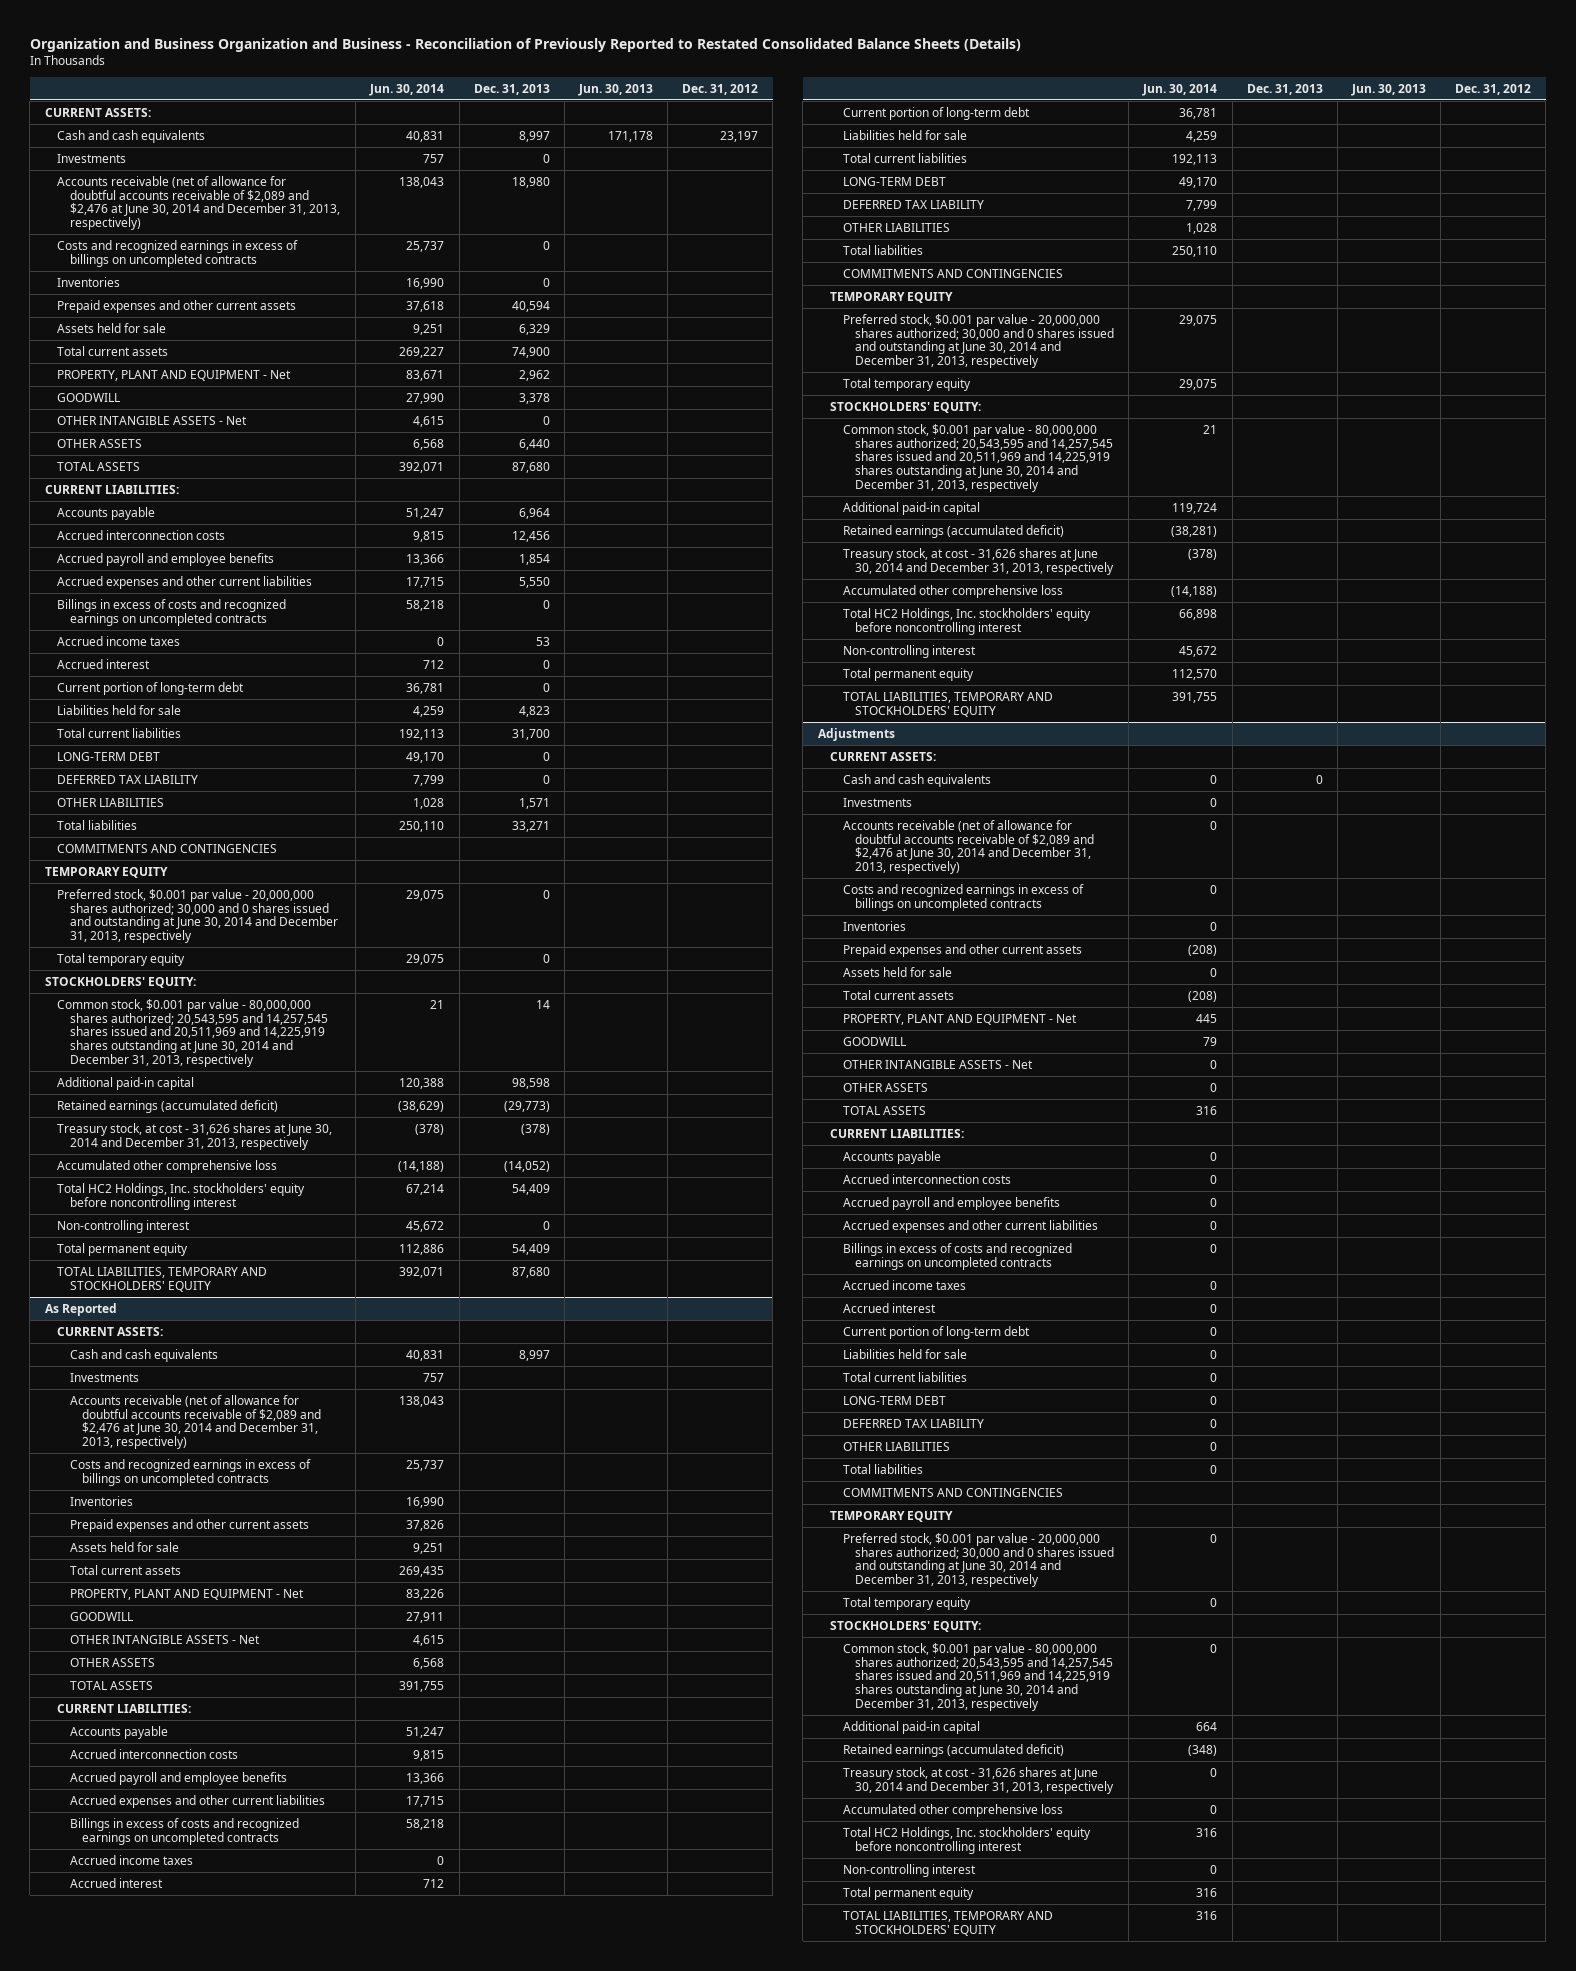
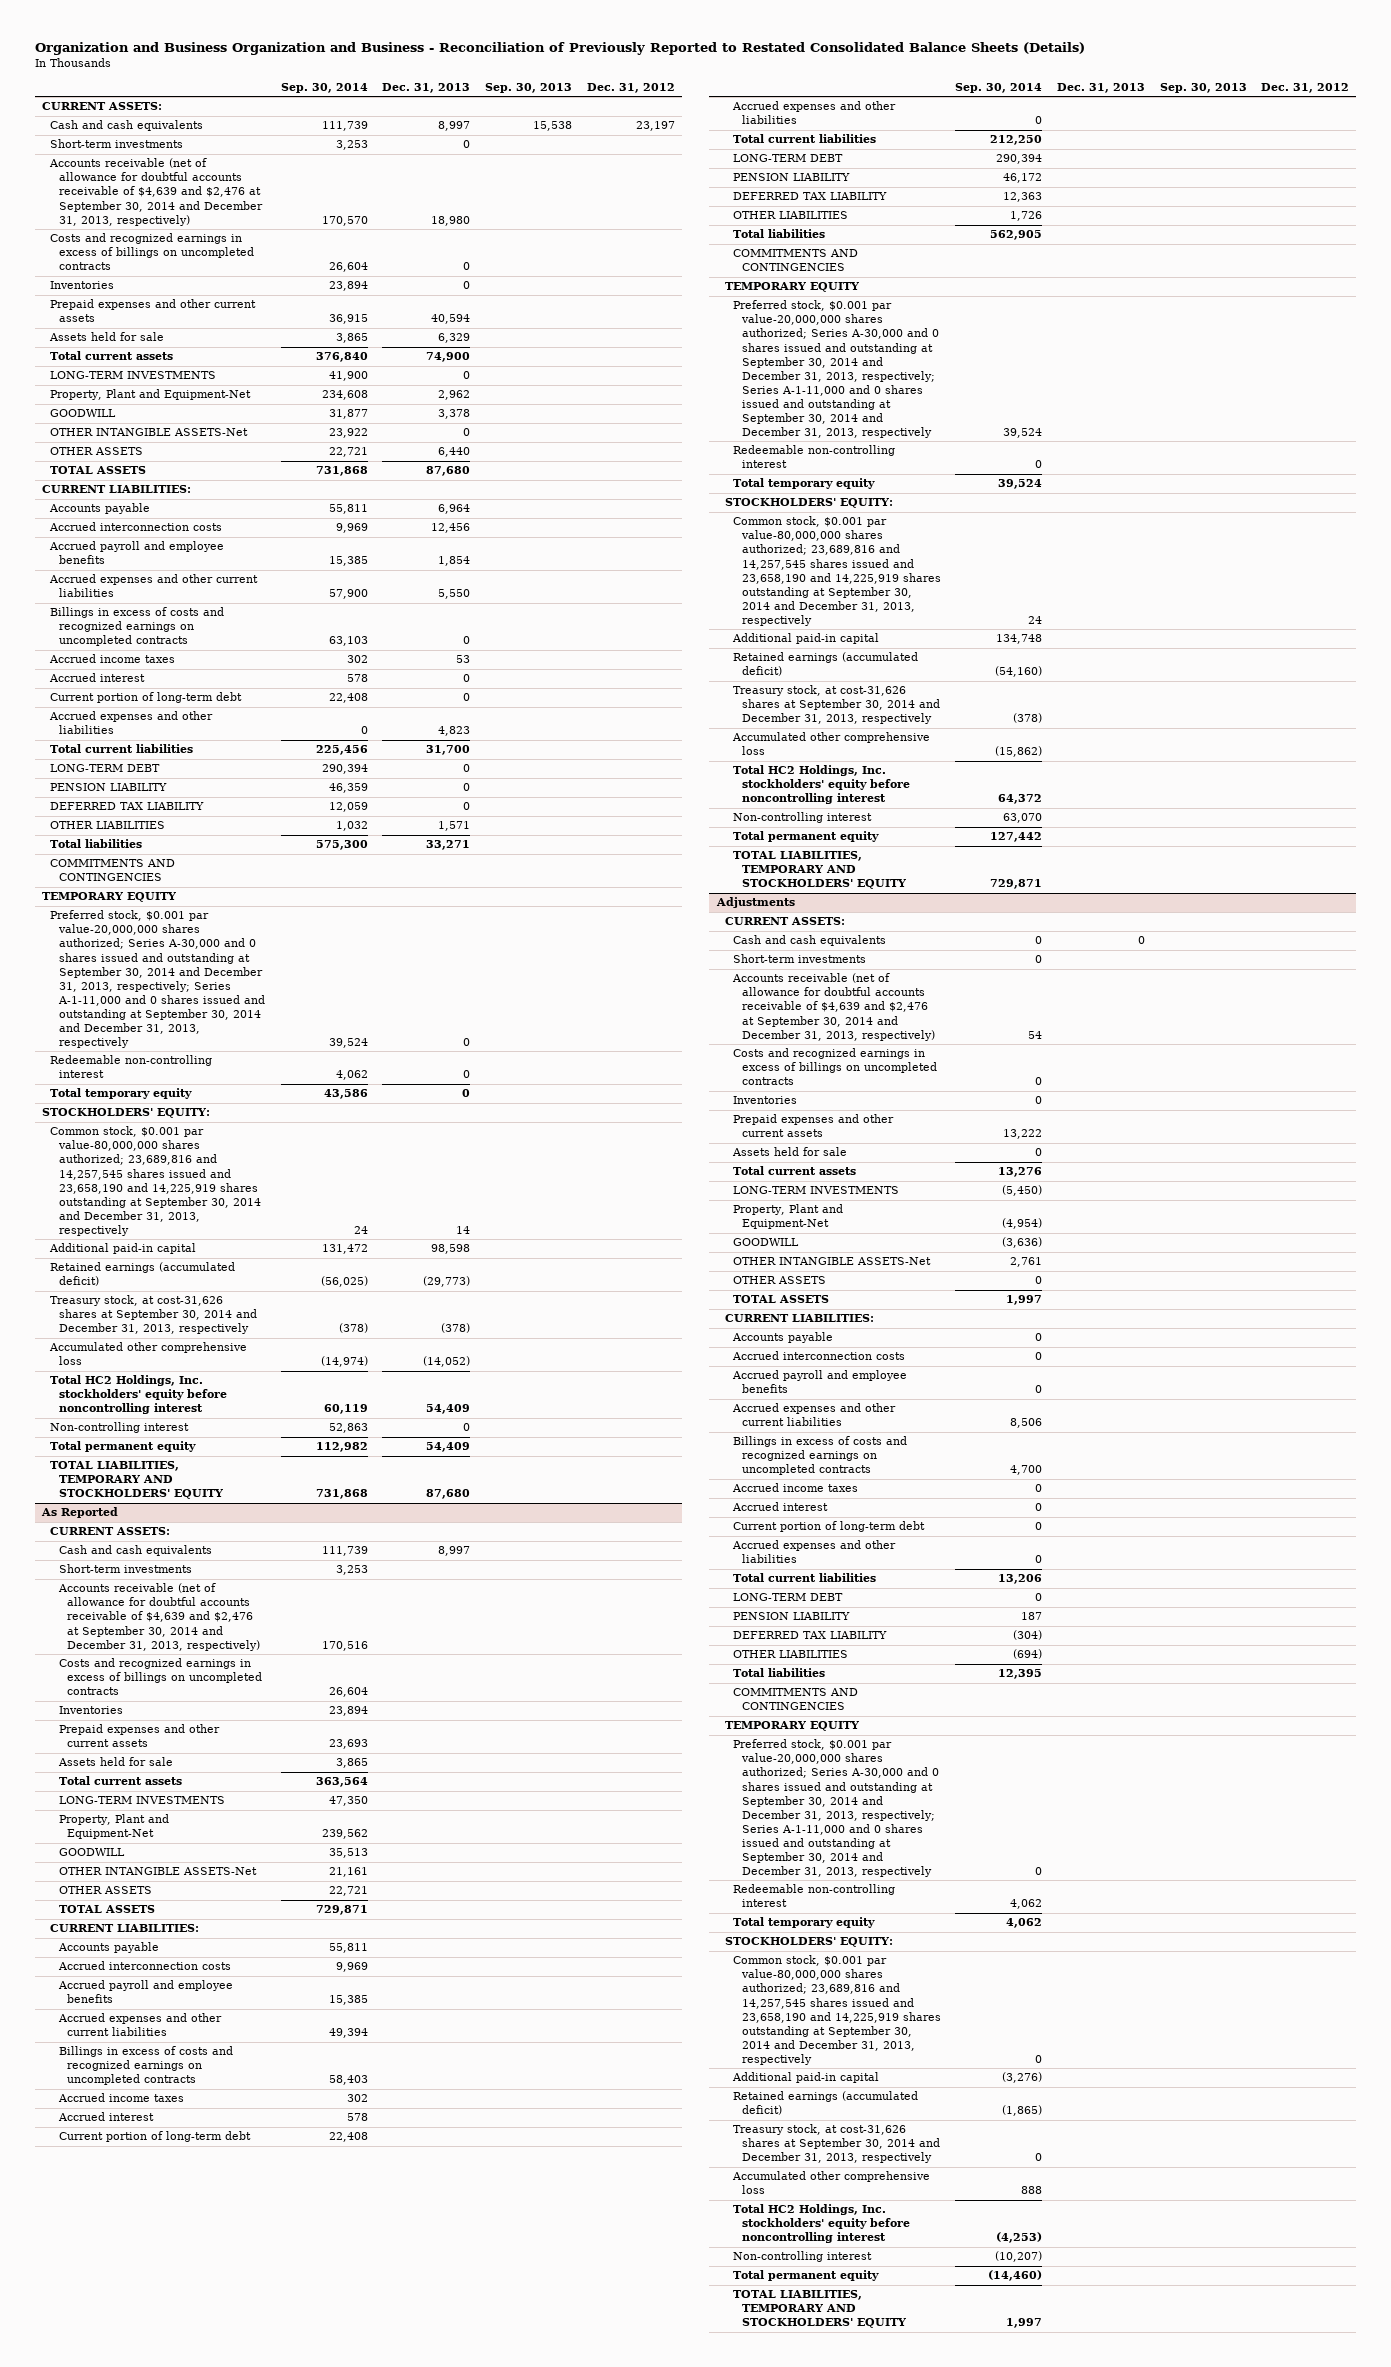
[369,83,445,96] Jun. 30, 2014 -> none
[577,83,653,96] Jun. 30, 2013 -> none
none -> [280,82,368,93] Sep. 30, 2014
none -> [484,82,572,93] Sep. 30, 2013
[57,153,127,163] Investments -> none
none -> [50,139,184,149] Short-term investments
[57,175,340,231] Accounts receivable (net of allowance for doubtful accounts receivable of $2,089 and $2,476 at June 30, 2014 and December 31, 2013, respectively) -> [49,158,263,226] Accounts receivable (net of allowance for doubtful accounts receivable of $4,639 and $2,476 at September 30, 2014 and December 31, 2013, respectively)
none -> [50,371,217,380] LONG-TERM INVESTMENTS
[57,369,292,381] PROPERTY, PLANT AND EQUIPMENT - Net -> [50,389,252,401] Property, Plant and Equipment-Net
[57,415,248,425] OTHER INTANGIBLE ASSETS - Net -> [50,428,249,437] OTHER INTANGIBLE ASSETS-Net
[57,704,182,715] Liabilities held for sale -> [49,711,214,735] Accrued expenses and other liabilities
none -> [50,783,168,792] PENSION LIABILITY
[57,888,338,944] Preferred stock, $0.001 par value - 20,000,000 shares authorized; 30,000 and 0 shares issued and outstanding at June 30, 2014 and December 31, 2013, respectively -> [50,910,265,1048] Preferred stock, $0.001 par value-20,000,000 shares authorized; Series A-30,000 and 0 shares issued and outstanding at September 30, 2014 and December 31, 2013, respectively; Series A-1-11,000 and 0 shares issued and outstanding at September 30, 2014 and December 31, 2013, respectively
none -> [50,1055,213,1079] Redeemable non-controlling interest
[57,998,328,1068] Common stock, $0.001 par value - 80,000,000 shares authorized; 20,543,595 and 14,257,545 shares issued and 20,511,969 and 14,225,919 shares outstanding at June 30, 2014 and December 31, 2013, respectively -> [50,1126,261,1236] Common stock, $0.001 par value-80,000,000 shares authorized; 23,689,816 and 14,257,545 shares issued and 23,658,190 and 14,225,919 shares outstanding at September 30, 2014 and December 31, 2013, respectively
[57,1122,333,1150] Treasury stock, at cost - 31,626 shares at June 30, 2014 and December 31, 2013, respectively -> [50,1295,257,1335] Treasury stock, at cost-31,626 shares at September 30, 2014 and December 31, 2013, respectively
[69,1372,139,1382] Investments -> none
none -> [58,1564,192,1574] Short-term investments
[69,1394,322,1450] Accounts receivable (net of allowance for doubtful accounts receivable of $2,089 and $2,476 at June 30, 2014 and December 31, 2013, respectively) -> [57,1583,261,1651] Accounts receivable (net of allowance for doubtful accounts receivable of $4,639 and $2,476 at September 30, 2014 and December 31, 2013, respectively)
none -> [58,1796,225,1805] LONG-TERM INVESTMENTS
[69,1588,304,1600] PROPERTY, PLANT AND EQUIPMENT - Net -> [58,1814,169,1840] Property, Plant and Equipment-Net
[69,1634,260,1644] OTHER INTANGIBLE ASSETS - Net -> [58,1867,257,1876] OTHER INTANGIBLE ASSETS-Net
[842,129,967,140] Liabilities held for sale -> none
none -> [732,101,897,125] Accrued expenses and other liabilities
none -> [733,173,851,182] PENSION LIABILITY
[842,313,1115,369] Preferred stock, $0.001 par value - 20,000,000 shares authorized; 30,000 and 0 shares issued and outstanding at June 30, 2014 and December 31, 2013, respectively -> [733,300,939,438] Preferred stock, $0.001 par value-20,000,000 shares authorized; Series A-30,000 and 0 shares issued and outstanding at September 30, 2014 and December 31, 2013, respectively; Series A-1-11,000 and 0 shares issued and outstanding at September 30, 2014 and December 31, 2013, respectively
none -> [733,445,896,469] Redeemable non-controlling interest
[842,423,1114,493] Common stock, $0.001 par value - 80,000,000 shares authorized; 20,543,595 and 14,257,545 shares issued and 20,511,969 and 14,225,919 shares outstanding at June 30, 2014 and December 31, 2013, respectively -> [733,516,941,626] Common stock, $0.001 par value-80,000,000 shares authorized; 23,689,816 and 14,257,545 shares issued and 23,658,190 and 14,225,919 shares outstanding at September 30, 2014 and December 31, 2013, respectively
[842,547,1115,575] Treasury stock, at cost - 31,626 shares at June 30, 2014 and December 31, 2013, respectively -> [733,685,940,725] Treasury stock, at cost-31,626 shares at September 30, 2014 and December 31, 2013, respectively
[842,797,912,807] Investments -> none
none -> [733,954,867,964] Short-term investments
[842,819,1095,875] Accounts receivable (net of allowance for doubtful accounts receivable of $2,089 and $2,476 at June 30, 2014 and December 31, 2013, respectively) -> [732,973,935,1041] Accounts receivable (net of allowance for doubtful accounts receivable of $4,639 and $2,476 at September 30, 2014 and December 31, 2013, respectively)
none -> [733,1186,900,1195] LONG-TERM INVESTMENTS
[842,1013,1077,1025] PROPERTY, PLANT AND EQUIPMENT - Net -> [733,1204,844,1230] Property, Plant and Equipment-Net
[842,1059,1033,1069] OTHER INTANGIBLE ASSETS - Net -> [733,1257,932,1266] OTHER INTANGIBLE ASSETS-Net
[842,1348,967,1359] Liabilities held for sale -> none
none -> [732,1540,897,1564] Accrued expenses and other liabilities
none -> [733,1612,851,1621] PENSION LIABILITY
[842,1532,1115,1588] Preferred stock, $0.001 par value - 20,000,000 shares authorized; 30,000 and 0 shares issued and outstanding at June 30, 2014 and December 31, 2013, respectively -> [733,1739,939,1877] Preferred stock, $0.001 par value-20,000,000 shares authorized; Series A-30,000 and 0 shares issued and outstanding at September 30, 2014 and December 31, 2013, respectively; Series A-1-11,000 and 0 shares issued and outstanding at September 30, 2014 and December 31, 2013, respectively
none -> [733,1884,896,1908] Redeemable non-controlling interest
[842,1642,1114,1712] Common stock, $0.001 par value - 80,000,000 shares authorized; 20,543,595 and 14,257,545 shares issued and 20,511,969 and 14,225,919 shares outstanding at June 30, 2014 and December 31, 2013, respectively -> [733,1955,941,2065] Common stock, $0.001 par value-80,000,000 shares authorized; 23,689,816 and 14,257,545 shares issued and 23,658,190 and 14,225,919 shares outstanding at September 30, 2014 and December 31, 2013, respectively
[842,1766,1115,1794] Treasury stock, at cost - 31,626 shares at June 30, 2014 and December 31, 2013, respectively -> [733,2124,940,2164] Treasury stock, at cost-31,626 shares at September 30, 2014 and December 31, 2013, respectively

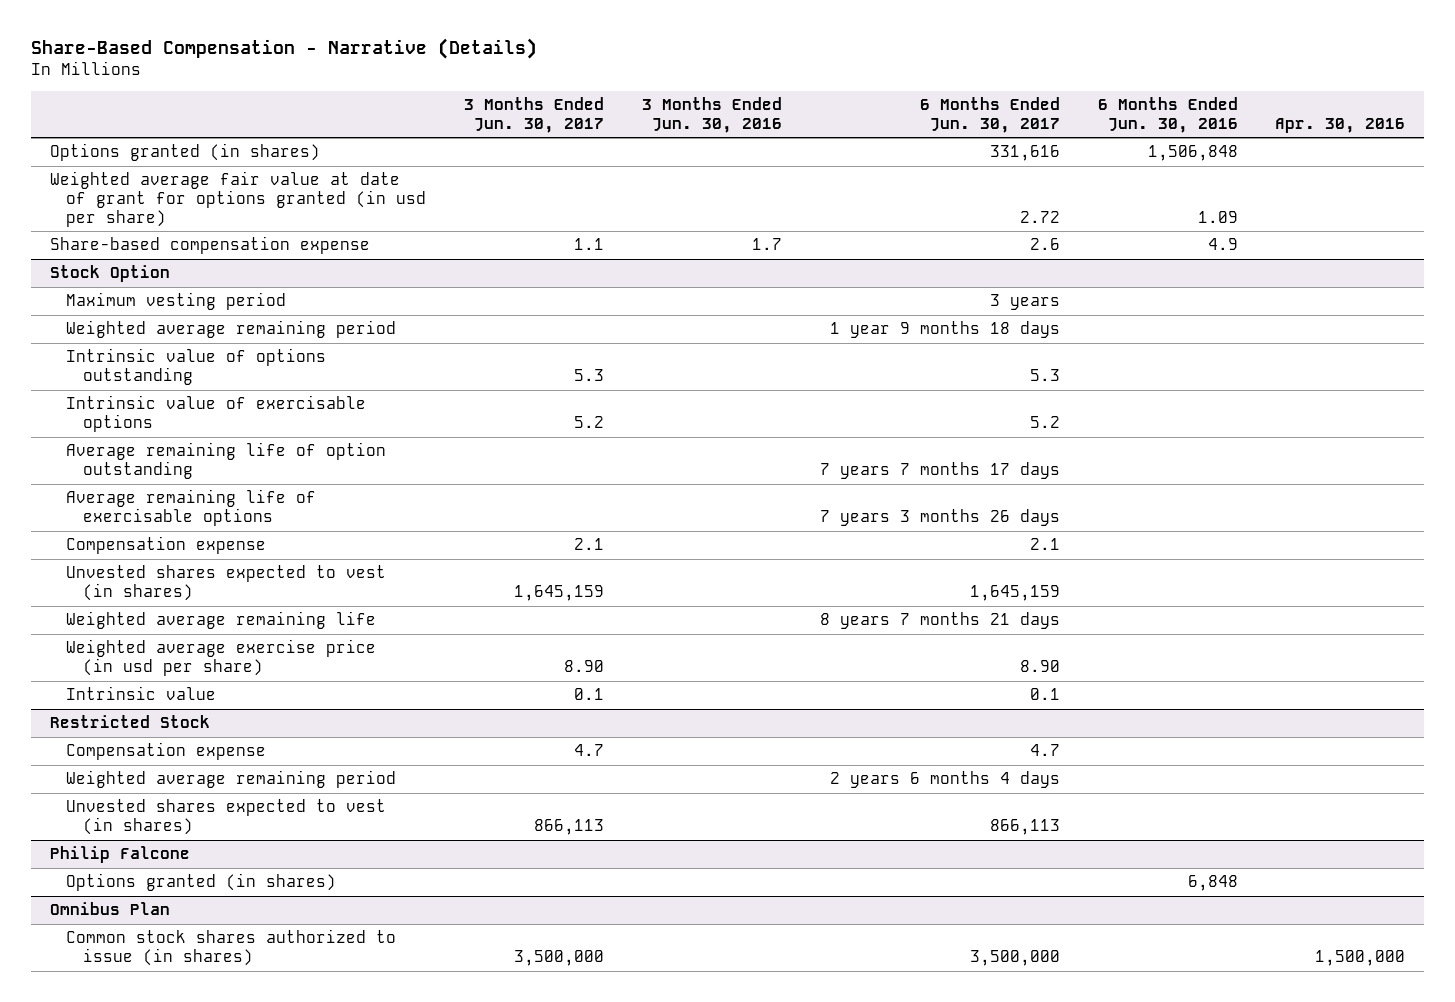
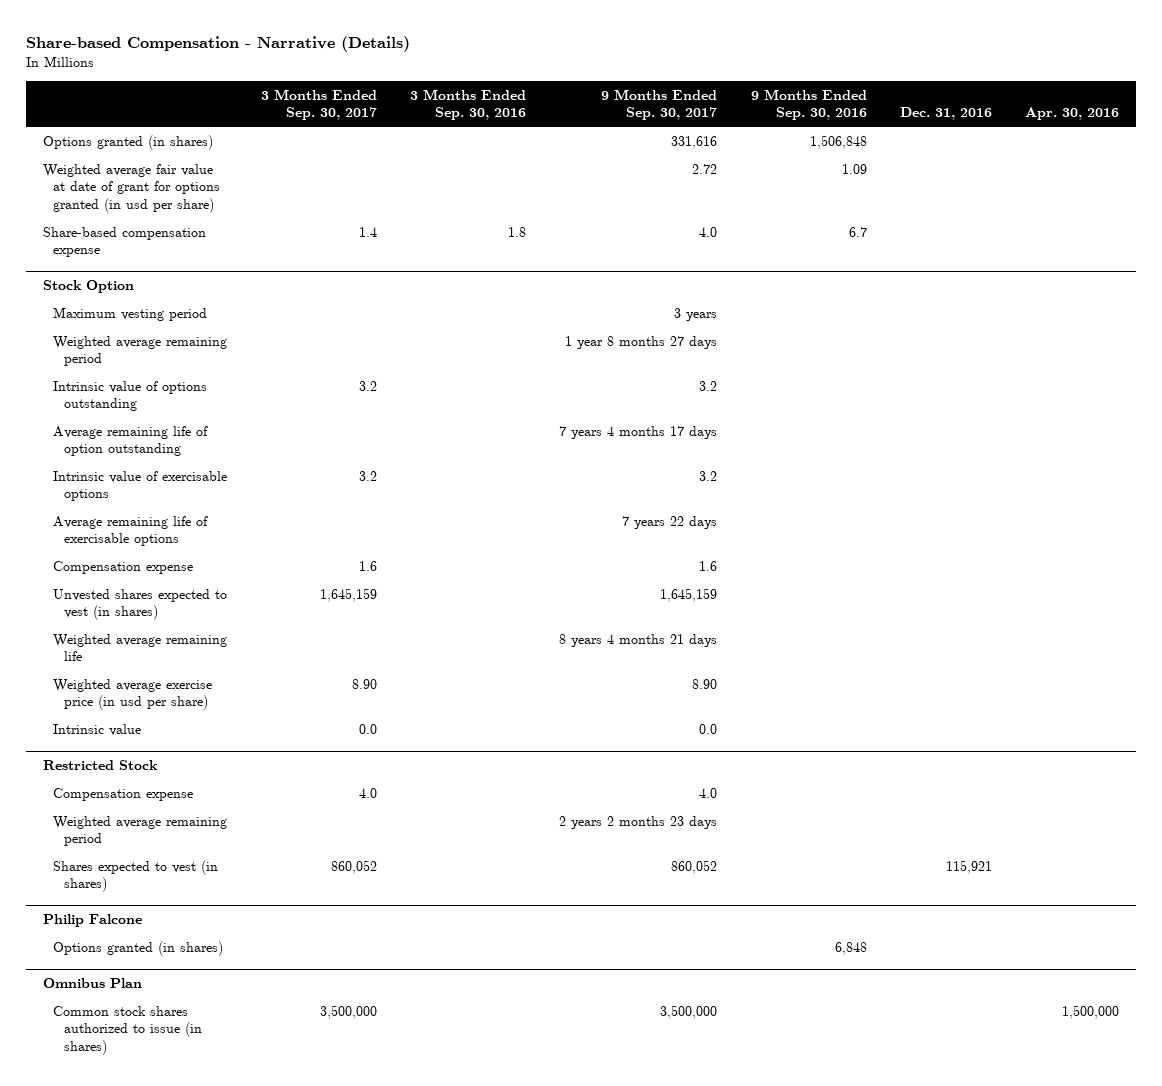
[30,38,537,60] Share-Based Compensation - Narrative (Details) -> [26,36,411,53] Share-based Compensation - Narrative (Details)
[464,97,605,133] 3 Months Ended Jun. 30, 2017 -> none
[641,97,782,133] 3 Months Ended Jun. 30, 2016 -> none
[919,97,1060,133] 6 Months Ended Jun. 30, 2017 -> none
[1097,97,1238,133] 6 Months Ended Jun. 30, 2016 -> none
none -> [260,88,377,121] 3 Months Ended Sep. 30, 2017
none -> [410,88,527,121] 3 Months Ended Sep. 30, 2016
none -> [601,88,718,121] 9 Months Ended Sep. 30, 2017
none -> [750,88,867,121] 9 Months Ended Sep. 30, 2016
none -> [899,107,992,121] Dec. 31, 2016
[66,395,367,433] Intrinsic value of exercisable options -> [53,470,228,502] Intrinsic value of exercisable options
[66,799,387,836] Unvested shares expected to vest (in shares) -> [53,859,219,893] Shares expected to vest (in shares)

